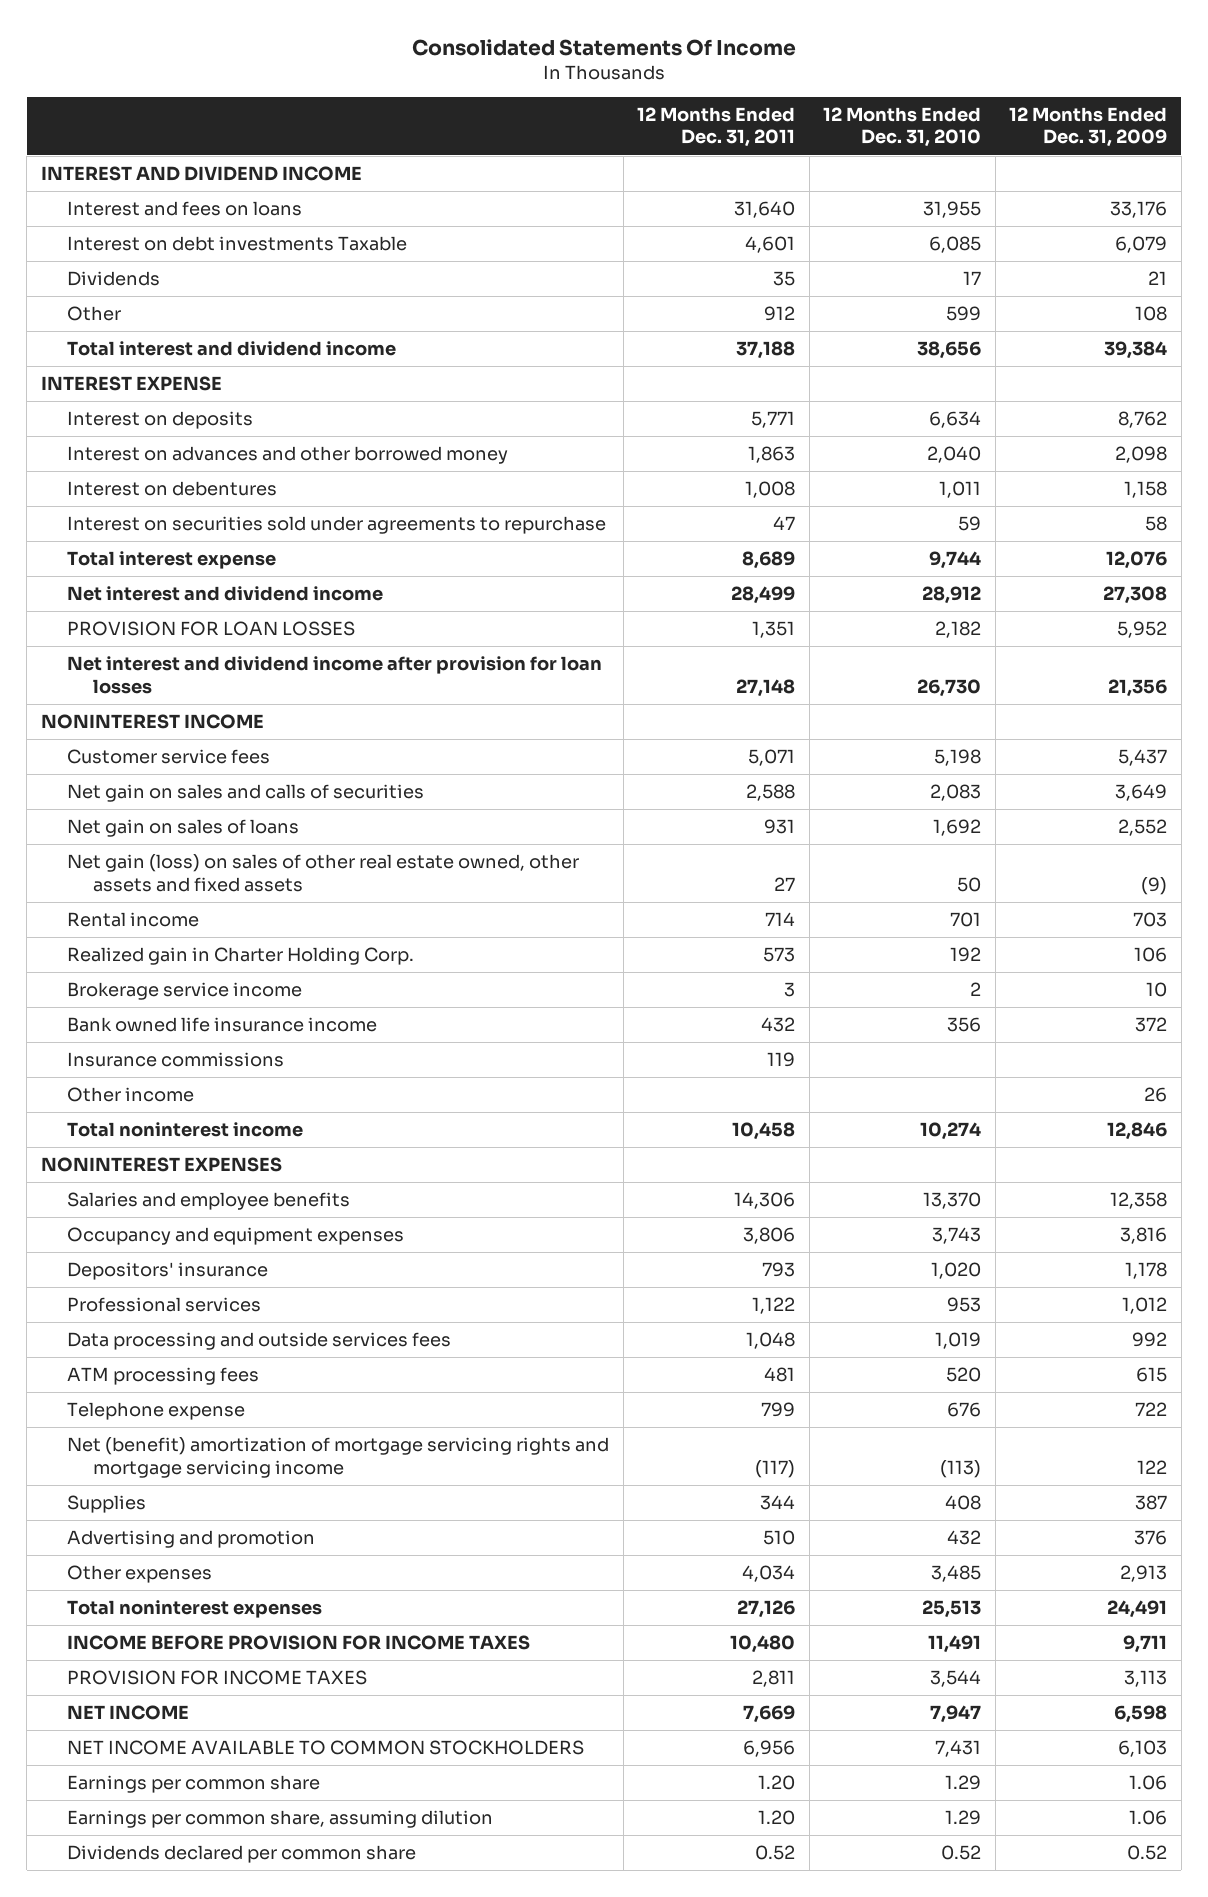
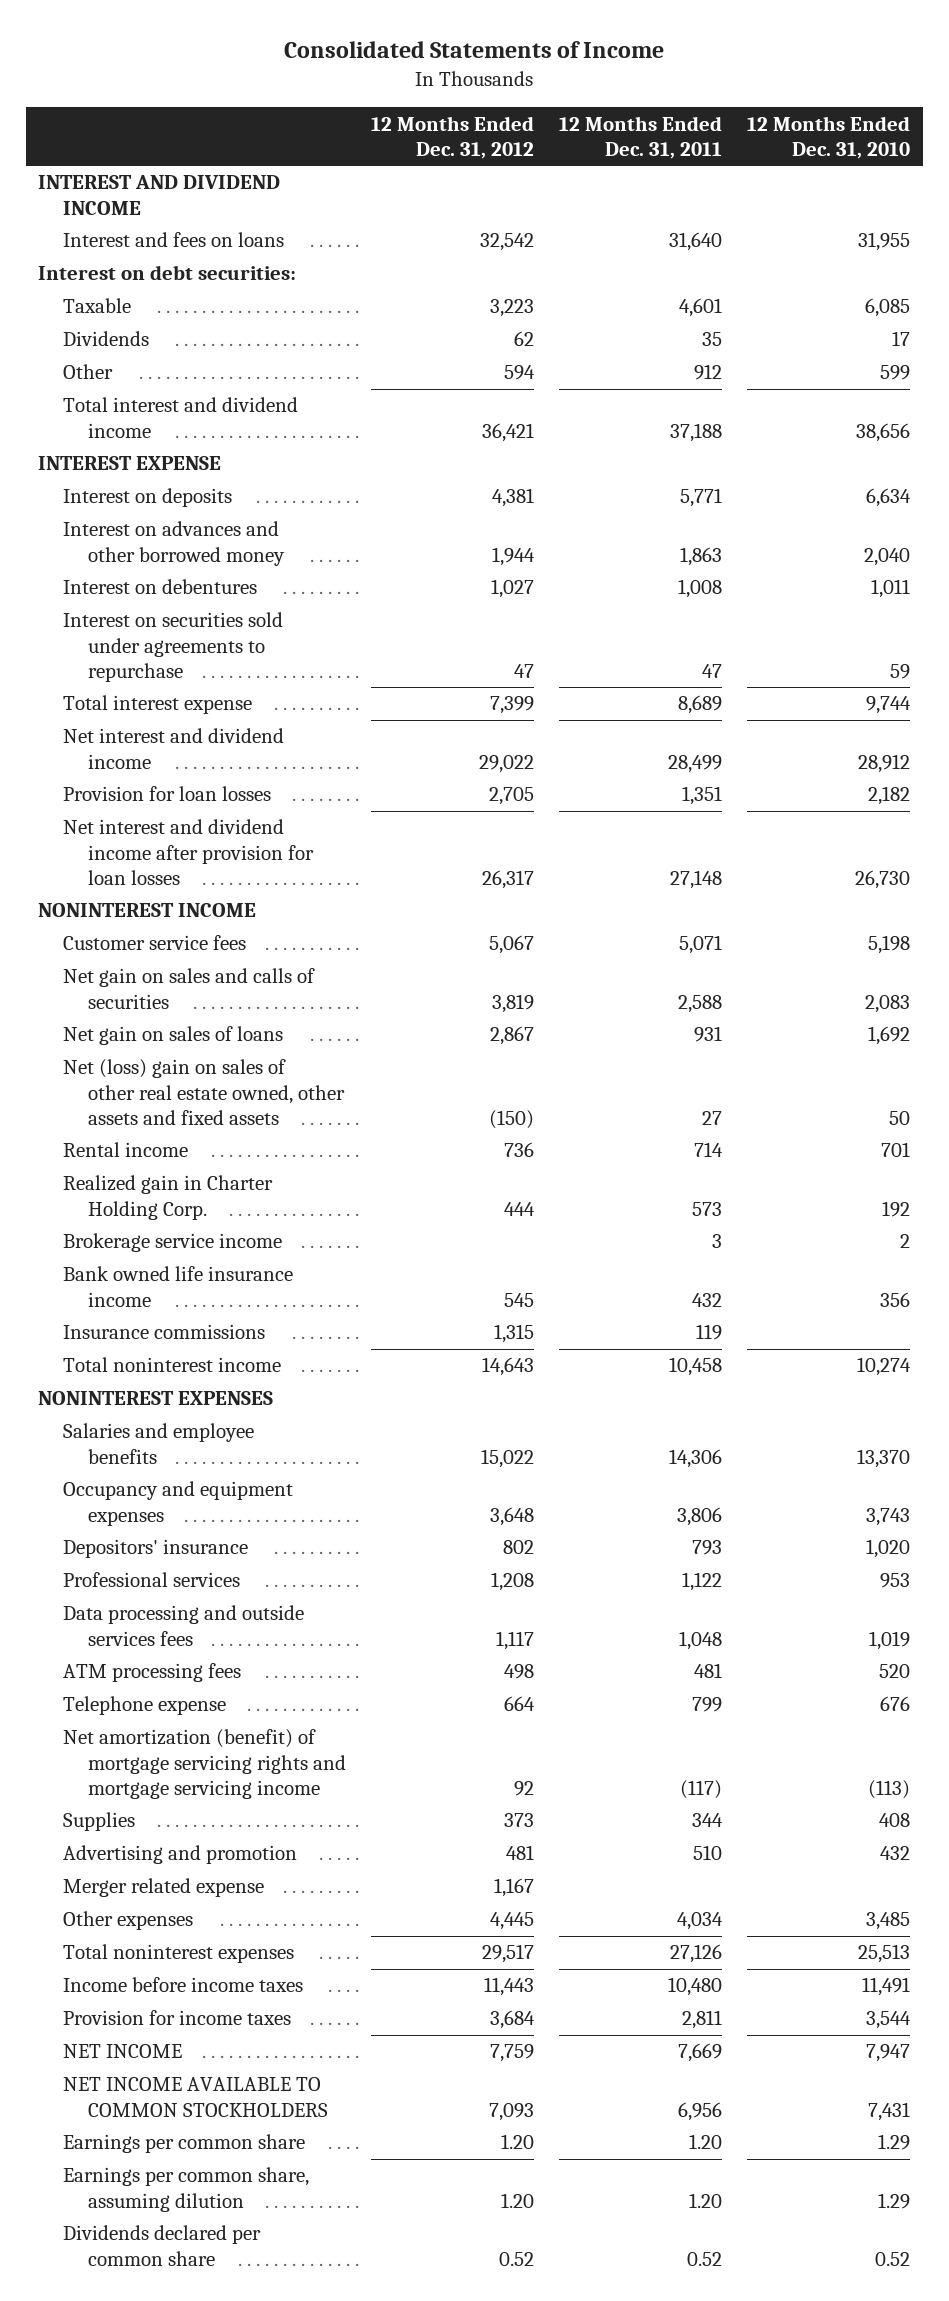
[412,38,797,56] Consolidated Statements Of Income -> [284,41,665,59] Consolidated Statements of Income
[1009,106,1168,148] 12 Months Ended Dec. 31, 2009 -> none
none -> [371,115,535,159] 12 Months Ended Dec. 31, 2012
none -> [38,265,297,281] Interest on debt securities:
[67,236,408,252] Interest on debt investments Taxable -> [63,298,132,314] Taxable
[67,621,356,637] PROVISION FOR LOAN LOSSES -> [63,786,272,802] Provision for loan losses
[67,854,580,892] Net gain (loss) on sales of other real estate owned, other assets and fixed assets -> [63,1059,346,1125] Net (loss) gain on sales of other real estate owned, other assets and fixed assets
[67,1087,195,1103] Other income -> none
[67,1437,610,1478] Net (benefit) amortization of mortgage servicing rights and mortgage servicing income -> [63,1729,347,1799] Net amortization (benefit) of mortgage servicing rights and mortgage servicing income
none -> [63,1878,265,1898] Merger related expense
[67,1635,531,1651] INCOME BEFORE PROVISION FOR INCOME TAXES -> [63,1977,304,1993] Income before income taxes
[67,1670,368,1686] PROVISION FOR INCOME TAXES -> [63,2010,292,2026] Provision for income taxes

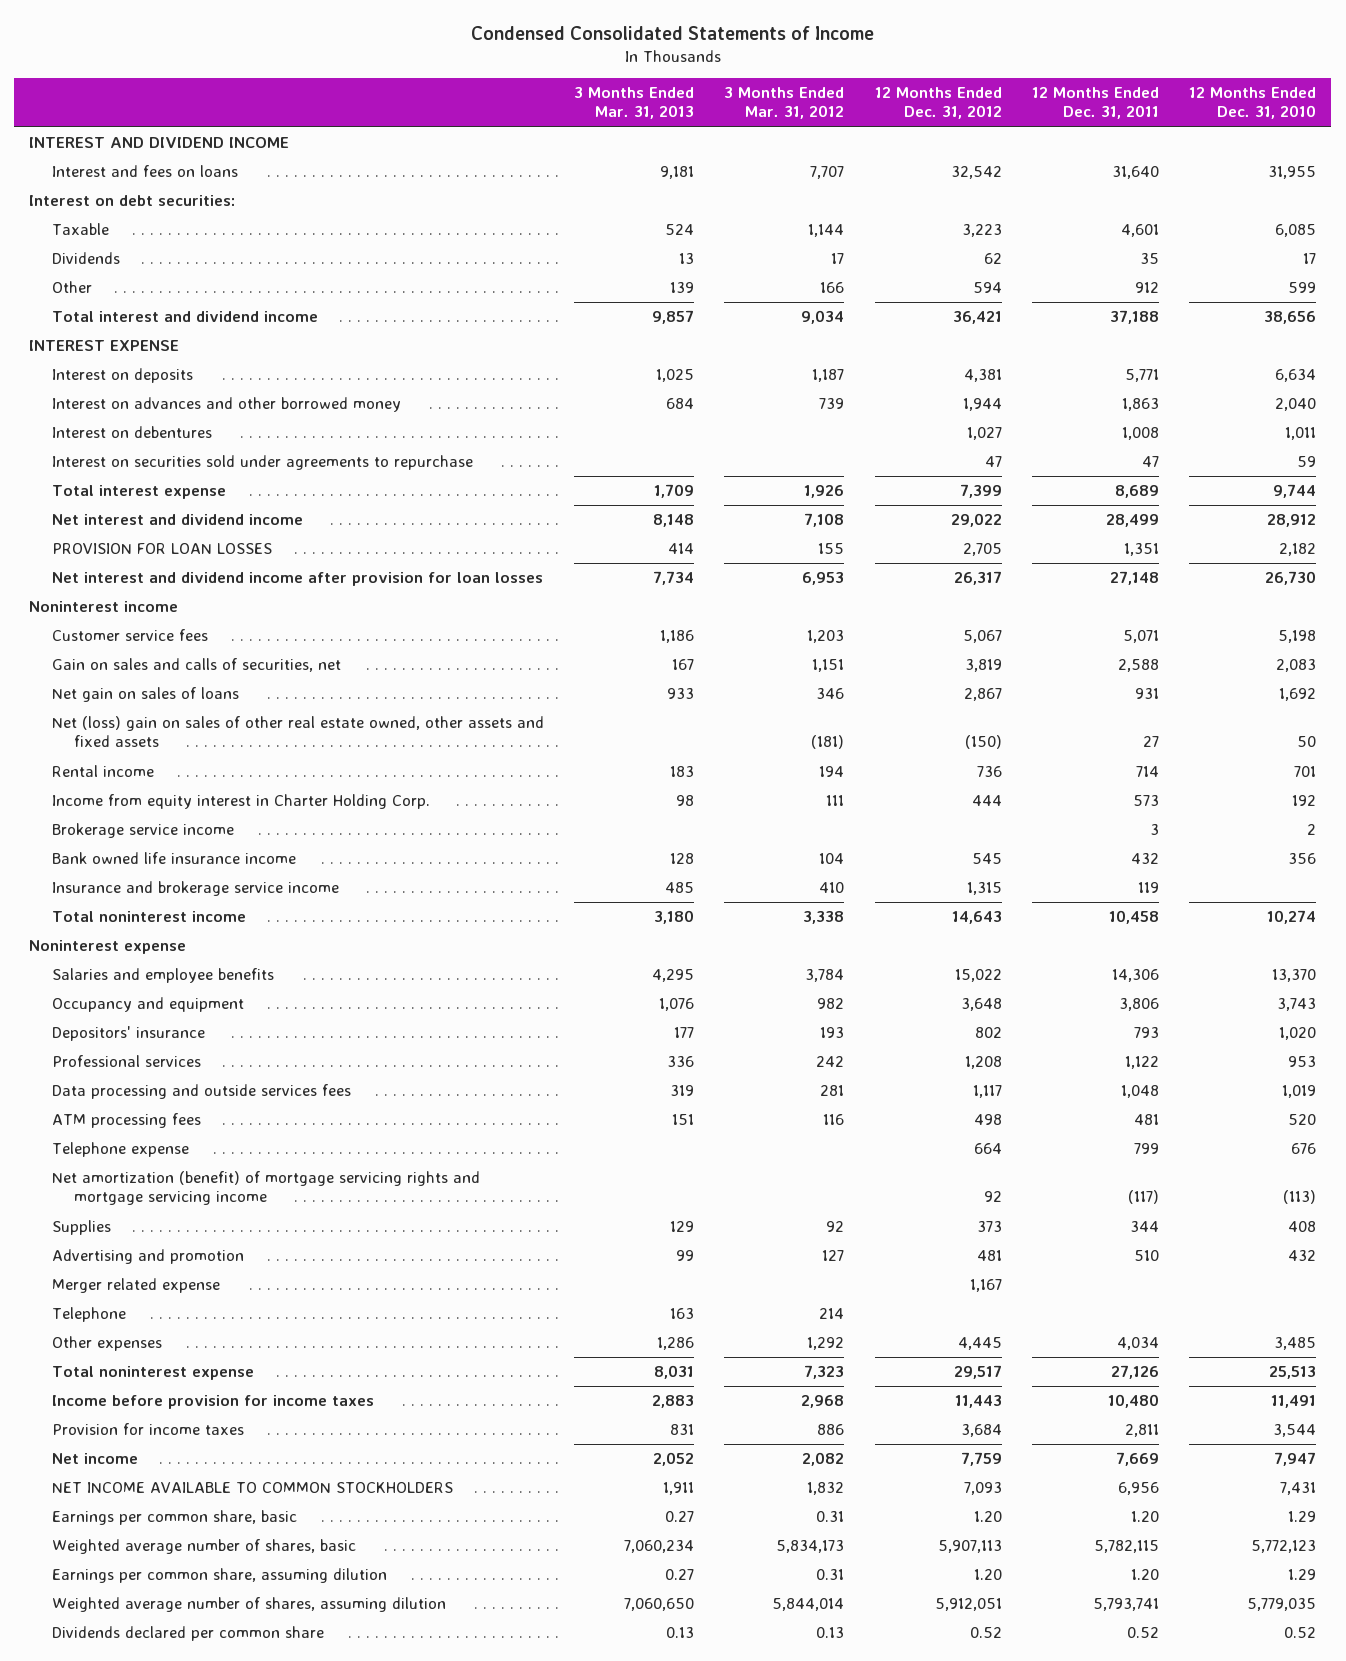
[284,41,665,59] Consolidated Statements of Income -> [470,25,874,40] Condensed Consolidated Statements of Income
none -> [574,87,695,120] 3 Months Ended Mar. 31, 2013
none -> [724,87,845,120] 3 Months Ended Mar. 31, 2012
[63,786,272,802] Provision for loan losses -> [51,543,272,555] PROVISION FOR LOAN LOSSES
[38,903,257,918] NONINTEREST INCOME -> [29,601,179,613] Noninterest income
[63,968,316,1009] Net gain on sales and calls of securities -> [51,658,341,673] Gain on sales and calls of securities, net
[63,1175,274,1220] Realized gain in Charter Holding Corp. -> [51,794,430,810] Income from equity interest in Charter Holding Corp.
[63,1324,266,1340] Insurance commissions -> [51,881,339,897] Insurance and brokerage service income
[38,1391,274,1406] NONINTEREST EXPENSES -> [29,940,187,955] Noninterest expense
[63,1481,294,1526] Occupancy and equipment expenses -> [51,997,244,1013] Occupancy and equipment
none -> [51,1307,126,1323] Telephone
[63,1944,295,1964] Total noninterest expenses -> [51,1366,254,1381] Total noninterest expense
[63,1977,304,1993] Income before income taxes -> [51,1395,374,1410] Income before provision for income taxes
[63,2044,183,2059] NET INCOME -> [51,1453,138,1465] Net income
[63,2134,306,2154] Earnings per common share -> [51,1510,297,1526] Earnings per common share, basic
none -> [51,1539,356,1555] Weighted average number of shares, basic
none -> [51,1597,446,1613] Weighted average number of shares, assuming dilution

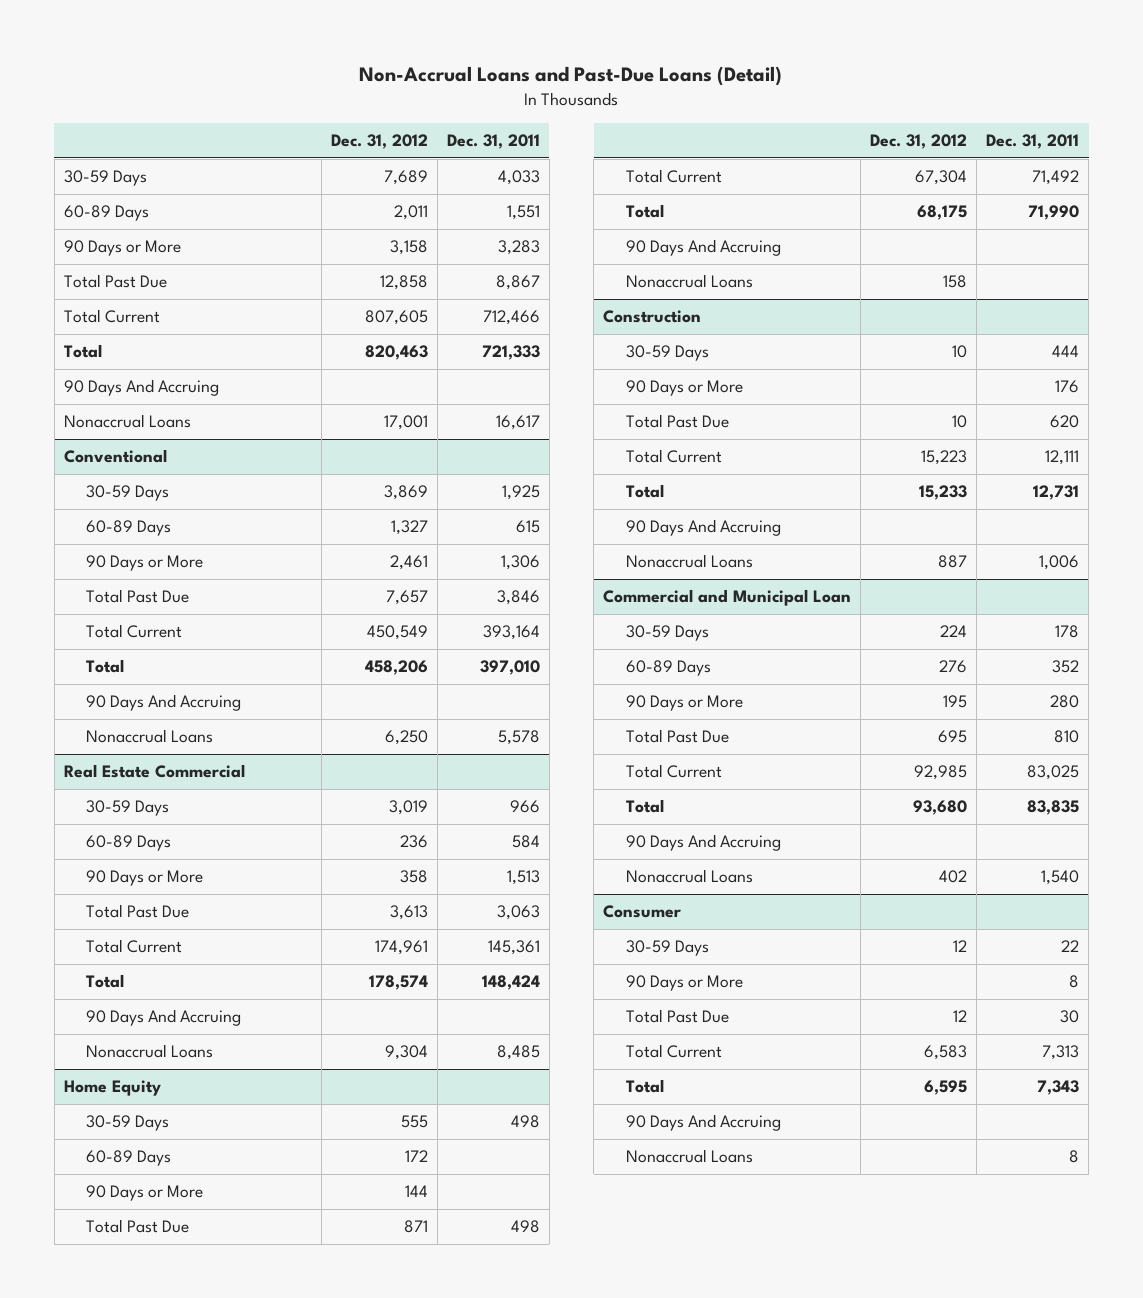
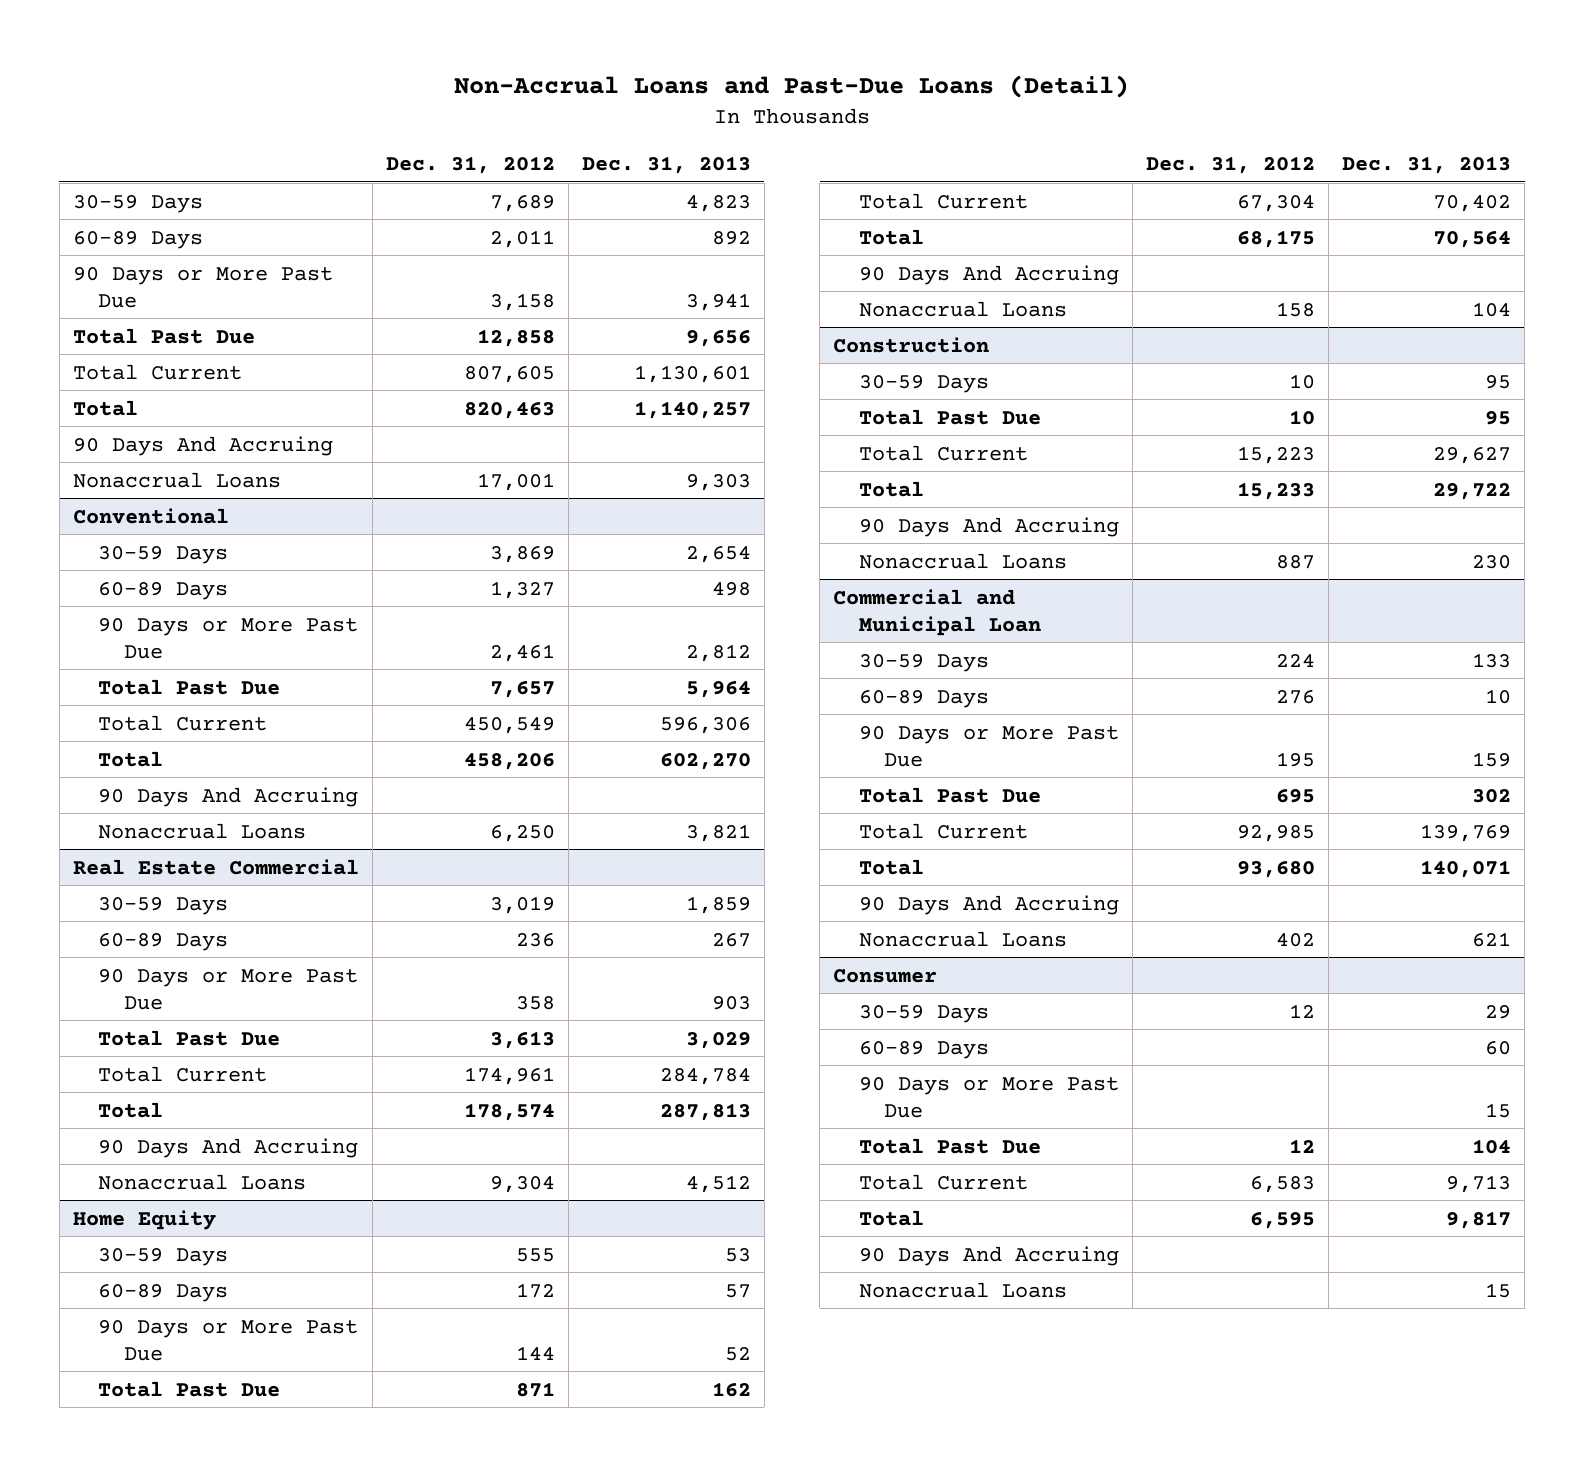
[446,134,540,150] Dec. 31, 2011 -> none
none -> [581,155,751,174] Dec. 31, 2013
[63,240,181,257] 90 Days or More -> [72,266,333,308] 90 Days or More Past Due
[86,555,204,572] 90 Days or More -> [98,617,359,659] 90 Days or More Past Due
[86,870,204,887] 90 Days or More -> [98,968,359,1010] 90 Days or More Past Due
[86,1185,204,1202] 90 Days or More -> [98,1319,359,1361] 90 Days or More Past Due
[625,380,743,397] 90 Days or More -> none
[625,695,743,712] 90 Days or More -> [858,725,1119,767] 90 Days or More Past Due
none -> [858,1040,989,1059] 60-89 Days
[625,975,743,992] 90 Days or More -> [858,1076,1119,1118] 90 Days or More Past Due

